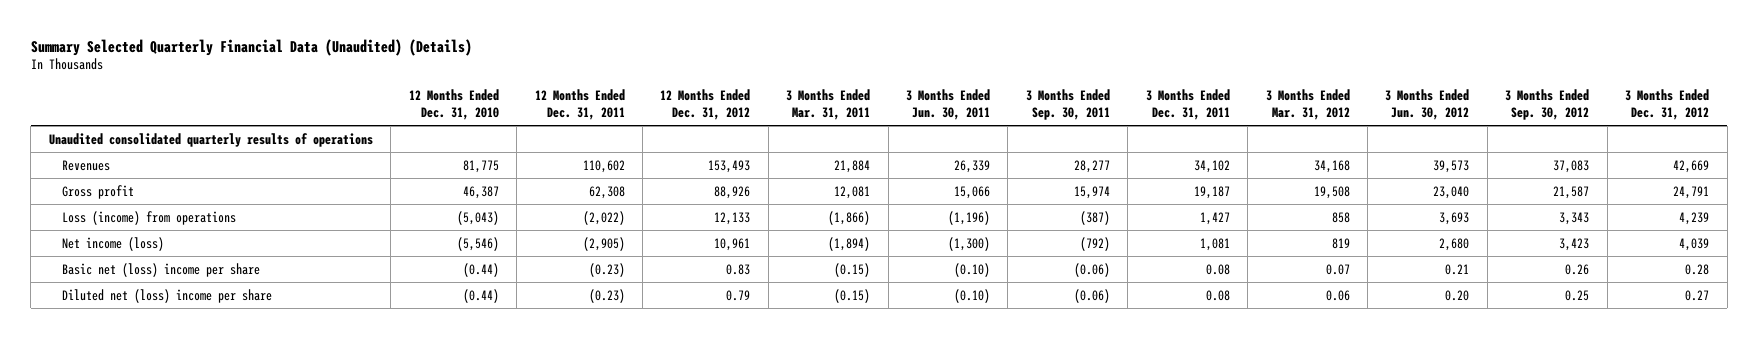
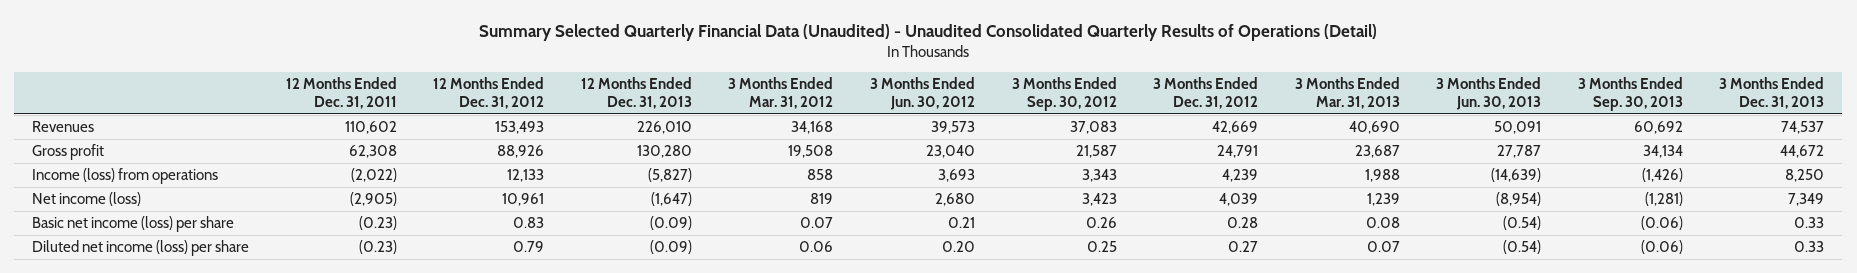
[30,38,472,56] Summary Selected Quarterly Financial Data (Unaudited) (Details) -> [479,24,1378,42] Summary Selected Quarterly Financial Data (Unaudited) - Unaudited Consolidated Quarterly Results of Operations (Detail)
[408,89,499,120] 12 Months Ended Dec. 31, 2010 -> none
[786,89,871,120] 3 Months Ended Mar. 31, 2011 -> none
[906,89,991,120] 3 Months Ended Jun. 30, 2011 -> none
[1025,89,1110,120] 3 Months Ended Sep. 30, 2011 -> none
[1145,89,1230,120] 3 Months Ended Dec. 31, 2011 -> none
none -> [580,77,692,110] 12 Months Ended Dec. 31, 2013
none -> [1294,77,1400,110] 3 Months Ended Mar. 31, 2013
none -> [1436,77,1542,111] 3 Months Ended Jun. 30, 2013
none -> [1577,77,1683,112] 3 Months Ended Sep. 30, 2013
none -> [1719,77,1825,110] 3 Months Ended Dec. 31, 2013
[48,132,373,147] Unaudited consolidated quarterly results of operations -> none
[61,210,236,225] Loss (income) from operations -> [32,168,219,185] Income (loss) from operations
[61,262,260,277] Basic net (loss) income per share -> [32,216,235,233] Basic net income (loss) per share
[61,288,272,303] Diluted net (loss) income per share -> [32,240,250,257] Diluted net income (loss) per share

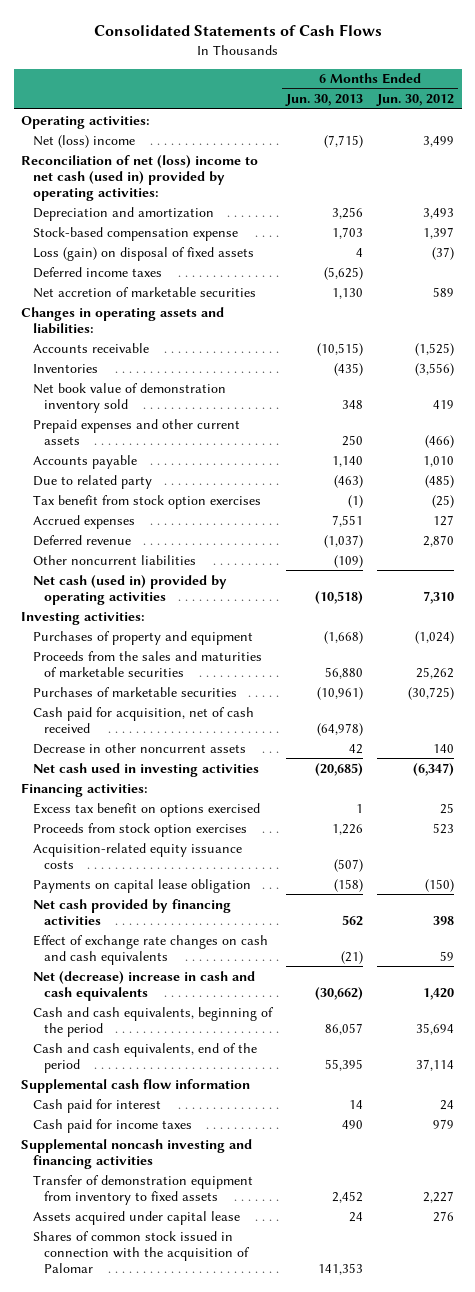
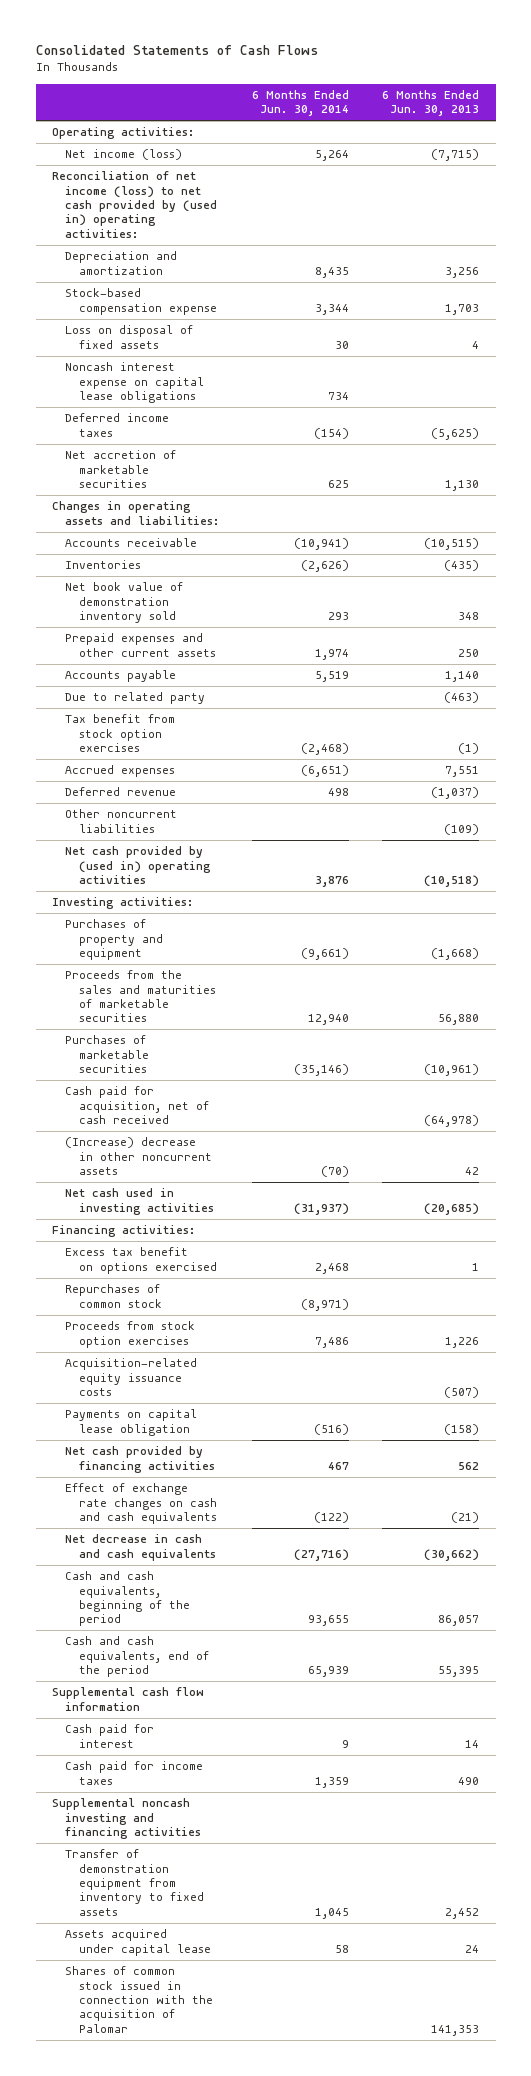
[376,94,455,107] Jun. 30, 2012 -> none
none -> [252,90,350,117] 6 Months Ended Jun. 30, 2014
[32,134,135,148] Net (loss) income -> [65,149,183,161] Net income (loss)
[21,154,259,201] Reconciliation of net (loss) income to net cash (used in) provided by operating activities: -> [52,171,218,238] Reconciliation of net income (loss) to net cash provided by (used in) operating activities:
[32,246,254,261] Loss (gain) on disposal of fixed assets -> [65,325,194,349] Loss on disposal of fixed assets
none -> [65,362,204,404] Noncash interest expense on capital lease obligations
[32,574,227,605] Net cash (used in) provided by operating activities -> [65,846,211,885] Net cash provided by (used in) operating activities
[32,742,246,754] Decrease in other noncurrent assets -> [65,1137,212,1176] (Increase) decrease in other noncurrent assets
none -> [65,1284,162,1308] Repurchases of common stock
[32,970,255,1001] Net (decrease) increase in cash and cash equivalents -> [65,1534,216,1561] Net decrease in cash and cash equivalents

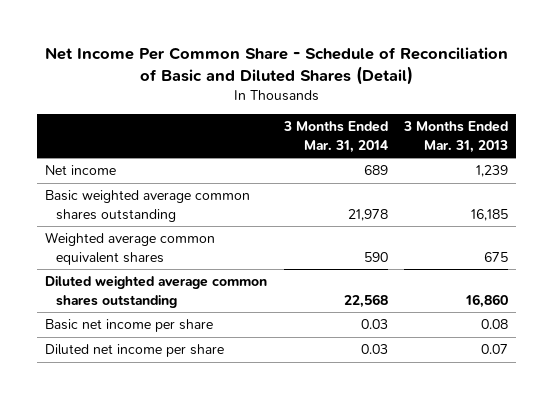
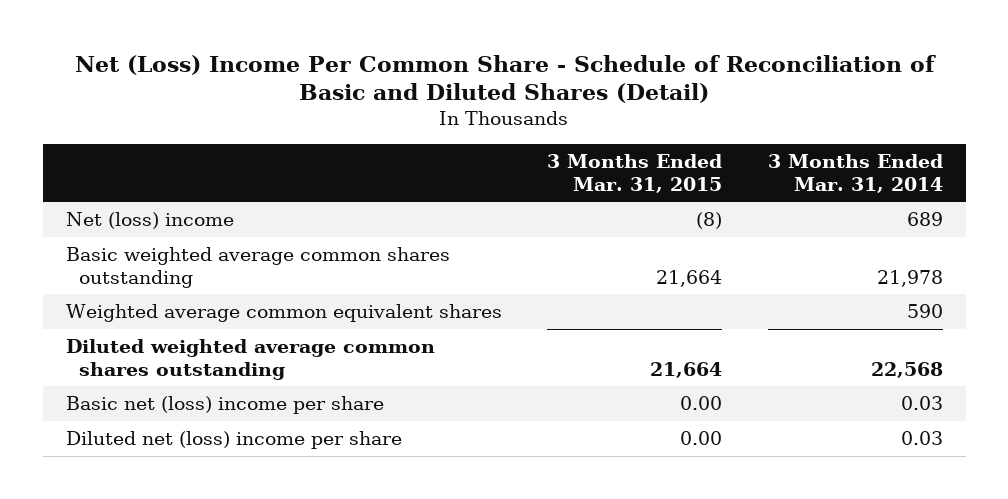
[44,46,508,85] Net Income Per Common Share - Schedule of Reconciliation of Basic and Diluted Shares (Detail) -> [75,54,937,104] Net (Loss) Income Per Common Share - Schedule of Reconciliation of Basic and Diluted Shares (Detail)
[403,121,509,153] 3 Months Ended Mar. 31, 2013 -> none
none -> [547,153,723,193] 3 Months Ended Mar. 31, 2015
[44,165,116,176] Net income -> [65,212,234,230] Net (loss) income
[44,319,213,333] Basic net income per share -> [65,396,384,415] Basic net (loss) income per share
[44,344,224,358] Diluted net income per share -> [65,431,402,450] Diluted net (loss) income per share

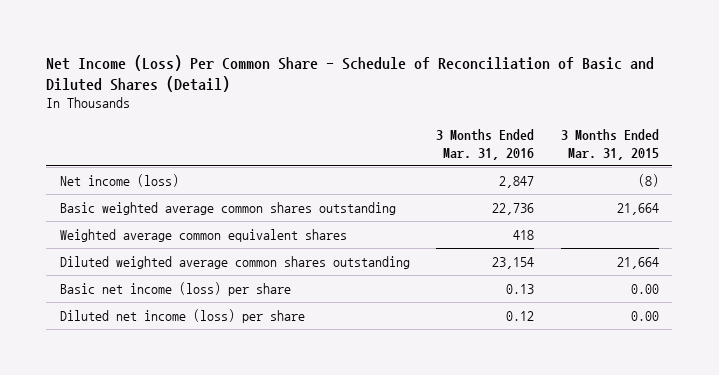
[75,54,937,104] Net (Loss) Income Per Common Share - Schedule of Reconciliation of Basic and Diluted Shares (Detail) -> [46,54,655,92] Net Income (Loss) Per Common Share - Schedule of Reconciliation of Basic and Diluted Shares (Detail)
[767,153,943,193] 3 Months Ended Mar. 31, 2014 -> none
none -> [436,129,535,160] 3 Months Ended Mar. 31, 2016
[65,212,234,230] Net (loss) income -> [59,174,179,188] Net income (loss)
[65,396,384,415] Basic net (loss) income per share -> [59,282,291,297] Basic net income (loss) per share
[65,431,402,450] Diluted net (loss) income per share -> [59,309,305,324] Diluted net income (loss) per share

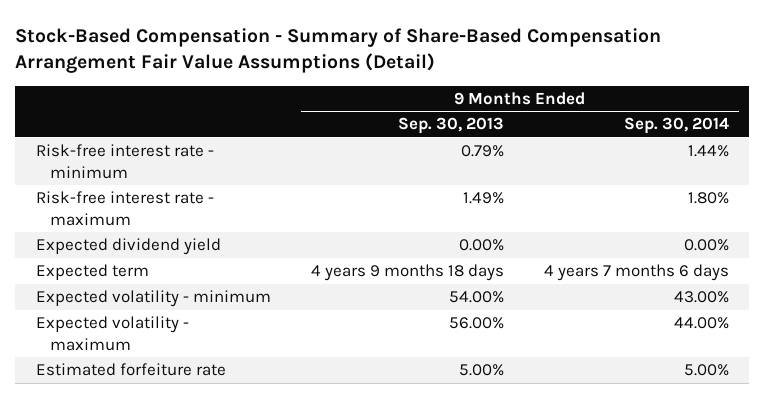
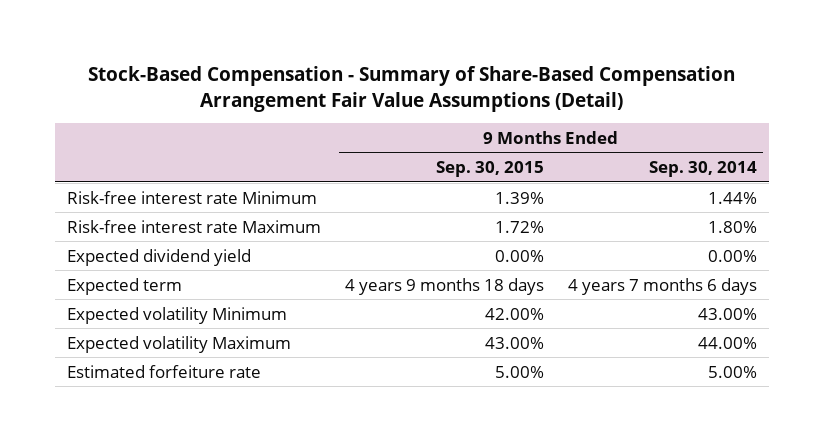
[397,117,504,135] Sep. 30, 2013 -> none
none -> [435,161,544,178] Sep. 30, 2015
[35,144,214,179] Risk-free interest rate - minimum -> [66,190,317,204] Risk-free interest rate Minimum
[35,191,214,226] Risk-free interest rate - maximum -> [66,219,321,233] Risk-free interest rate Maximum
[35,290,271,308] Expected volatility - minimum -> [66,306,287,324] Expected volatility Minimum
[35,316,189,351] Expected volatility - maximum -> [66,335,291,353] Expected volatility Maximum

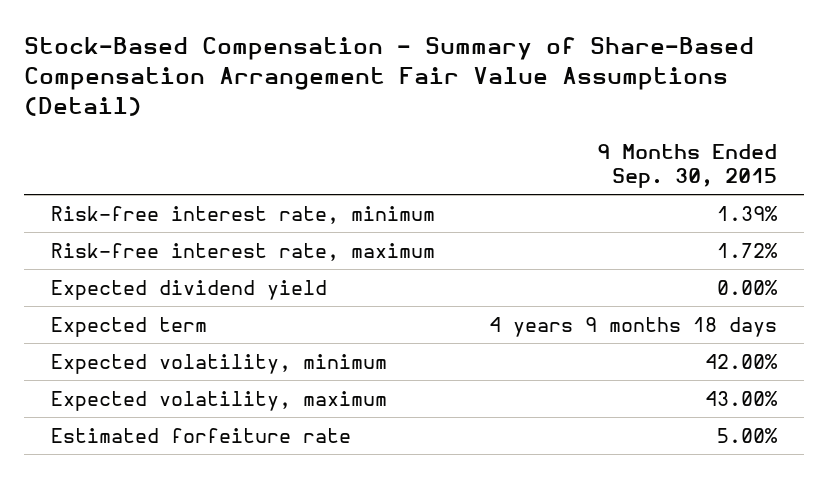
[649,161,758,178] Sep. 30, 2014 -> none
[66,190,317,204] Risk-free interest rate Minimum -> [50,205,435,224] Risk-free interest rate, minimum
[66,219,321,233] Risk-free interest rate Maximum -> [50,242,435,261] Risk-free interest rate, maximum
[66,306,287,324] Expected volatility Minimum -> [50,353,387,374] Expected volatility, minimum
[66,335,291,353] Expected volatility Maximum -> [50,390,387,411] Expected volatility, maximum

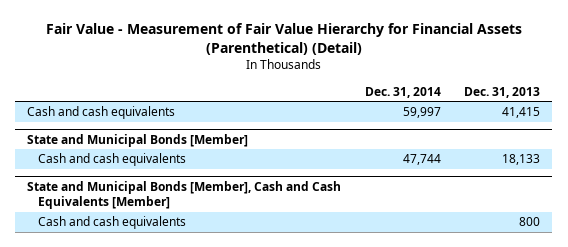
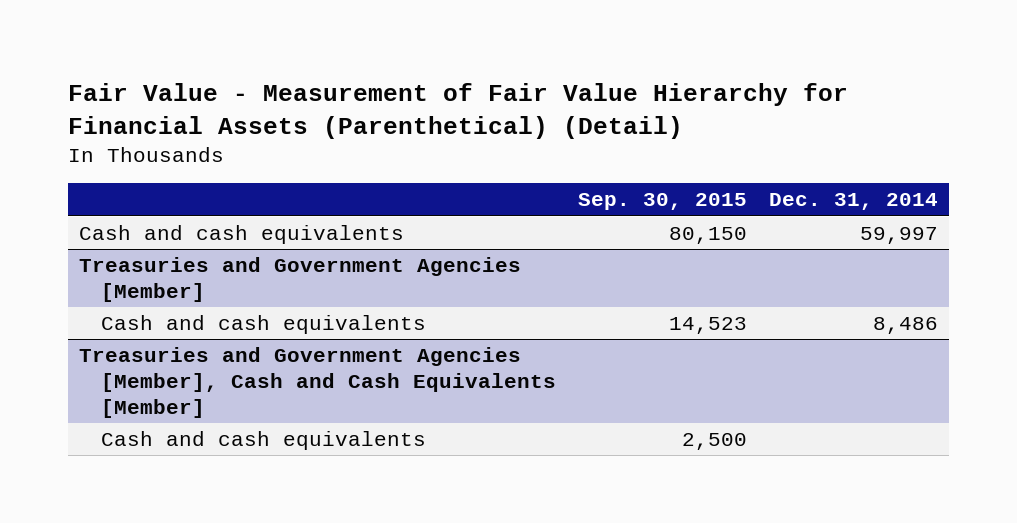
[464,86,541,98] Dec. 31, 2013 -> none
none -> [577,193,747,211] Sep. 30, 2015
[27,133,249,147] State and Municipal Bonds [Member] -> none
[27,180,342,210] State and Municipal Bonds [Member], Cash and Cash Equivalents [Member] -> none
none -> [78,257,521,302] Treasuries and Government Agencies [Member]
[402,154,441,166] 47,744 -> [872,317,938,335] 8,486
none -> [78,347,556,418] Treasuries and Government Agencies [Member], Cash and Cash Equivalents [Member]

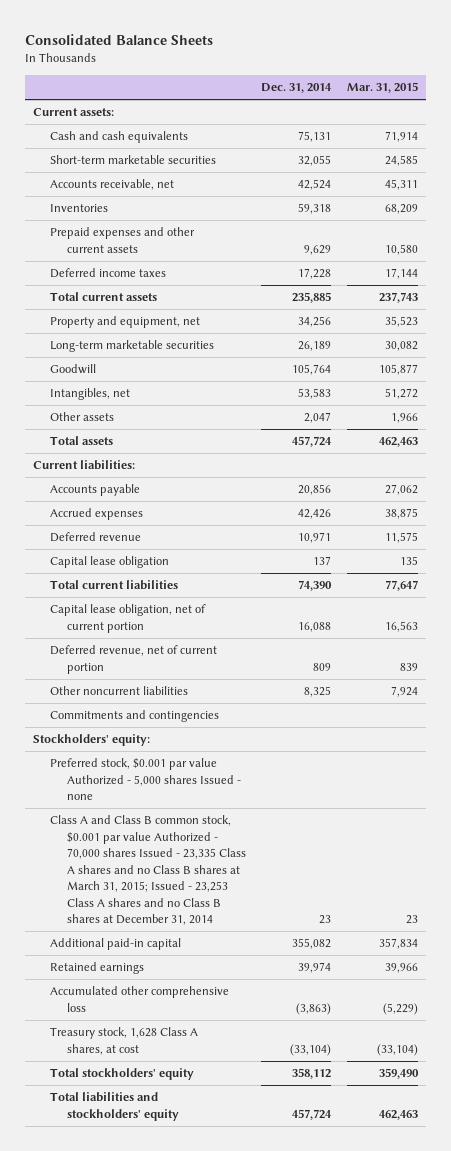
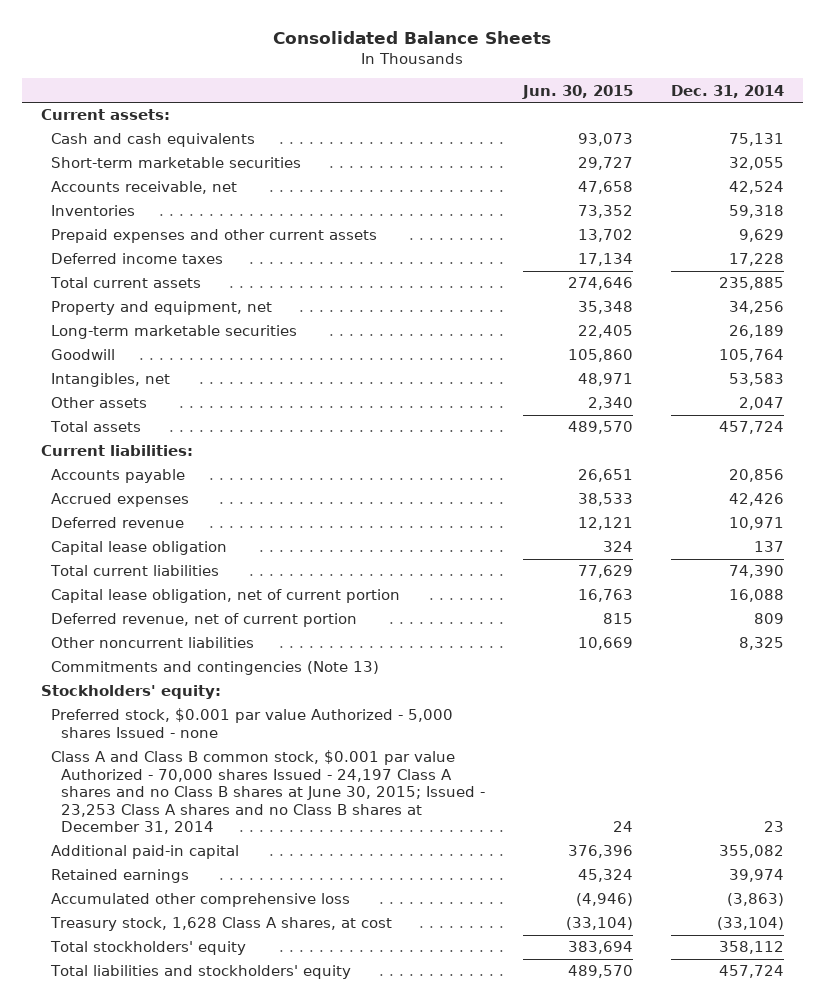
[346,82,418,94] Mar. 31, 2015 -> none
none -> [522,84,634,99] Jun. 30, 2015
[49,710,219,723] Commitments and contingencies -> [51,661,380,676] Commitments and contingencies (Note 13)
[49,815,246,926] Class A and Class B common stock, $0.001 par value Authorized - 70,000 shares Issued - 23,335 Class A shares and no Class B shares at March 31, 2015; Issued - 23,253 Class A shares and no Class B shares at December 31, 2014 -> [51,750,486,835] Class A and Class B common stock, $0.001 par value Authorized - 70,000 shares Issued - 24,197 Class A shares and no Class B shares at June 30, 2015; Issued - 23,253 Class A shares and no Class B shares at December 31, 2014

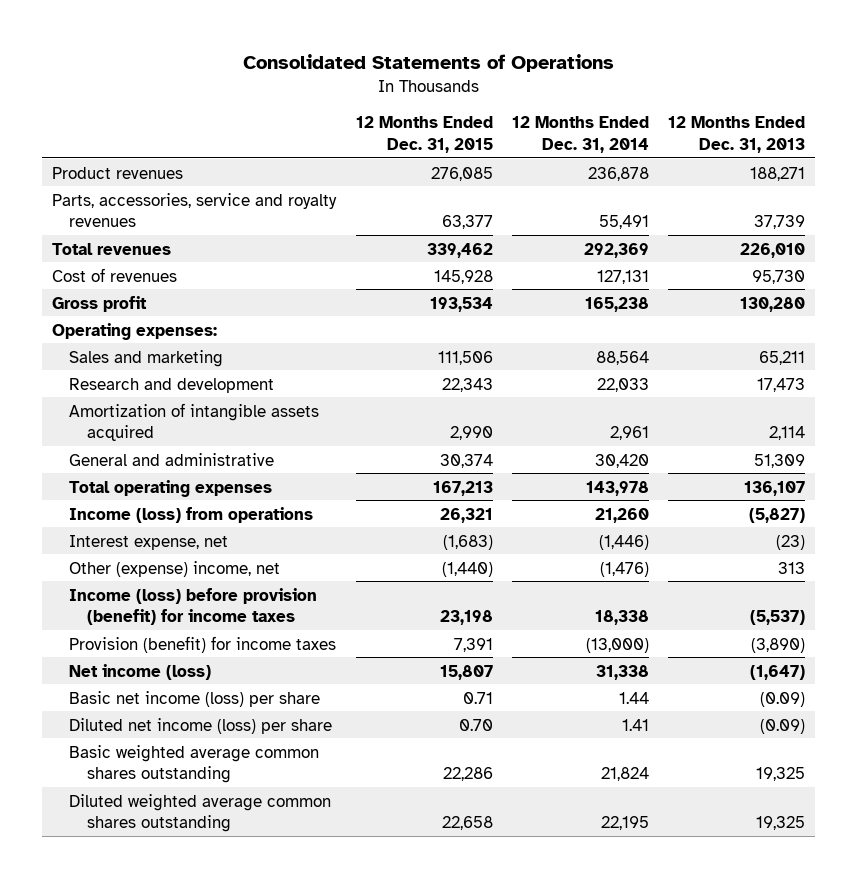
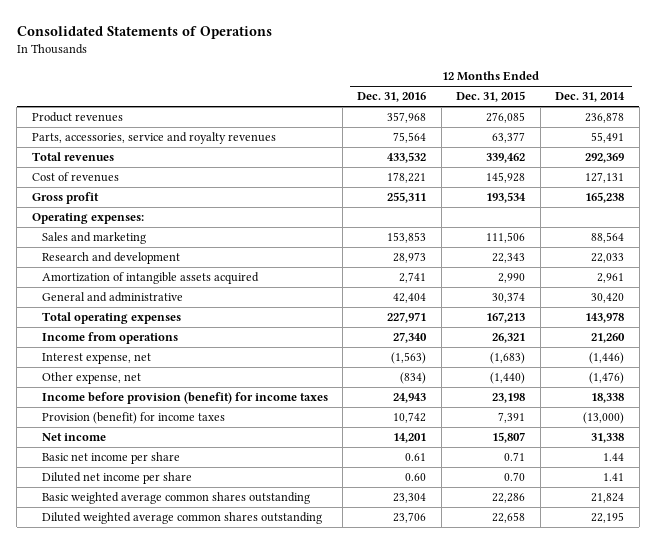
[668,116,806,153] 12 Months Ended Dec. 31, 2013 -> none
none -> [357,92,427,103] Dec. 31, 2016
[69,506,314,523] Income (loss) from operations -> [41,332,178,345] Income from operations
[69,560,281,577] Other (expense) income, net -> [41,372,141,385] Other expense, net
[69,587,318,626] Income (loss) before provision (benefit) for income taxes -> [41,392,328,405] Income before provision (benefit) for income taxes
[69,663,212,680] Net income (loss) -> [41,433,106,442] Net income
[69,690,321,707] Basic net income (loss) per share -> [41,452,180,465] Basic net income per share
[69,717,333,734] Diluted net income (loss) per share -> [41,472,192,485] Diluted net income per share

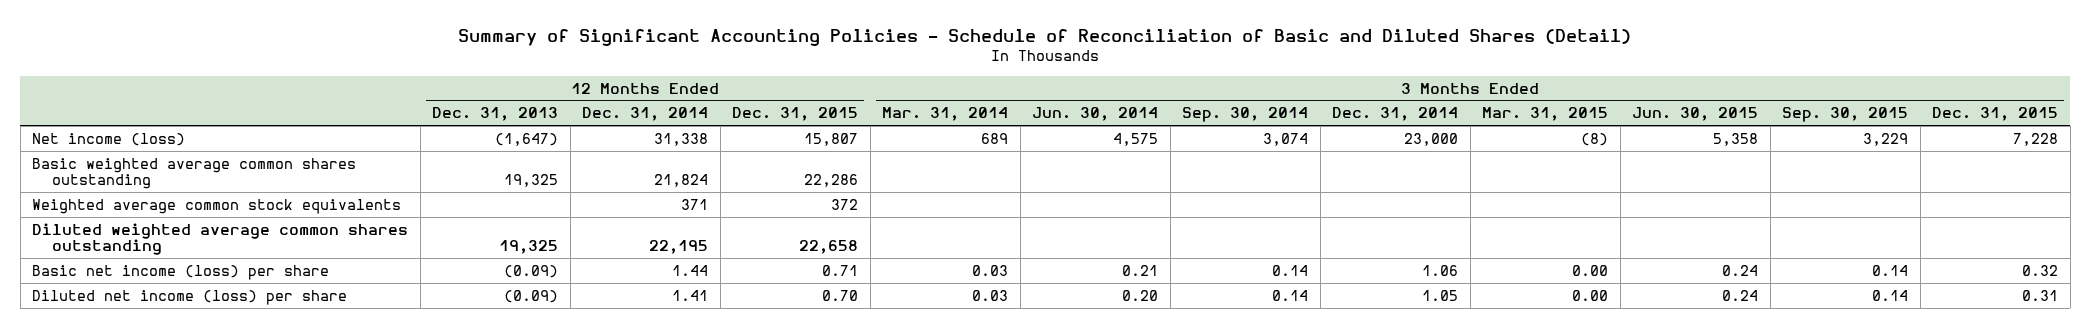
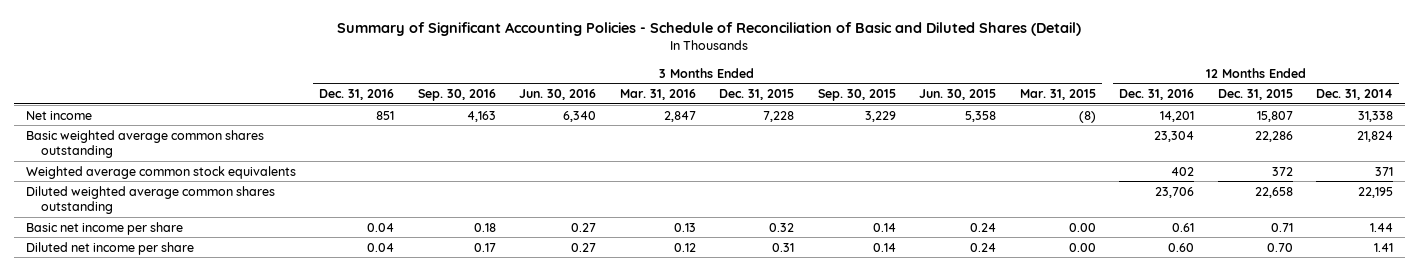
[432,107,559,122] Dec. 31, 2013 -> none
[882,107,1009,122] Mar. 31, 2014 -> none
[1032,107,1159,122] Jun. 30, 2014 -> none
[1182,107,1309,123] Sep. 30, 2014 -> none
[1332,107,1459,122] Dec. 31, 2014 -> none
none -> [319,88,395,100] Dec. 31, 2016
none -> [417,88,496,101] Sep. 30, 2016
none -> [519,88,597,100] Jun. 30, 2016
none -> [619,88,696,100] Mar. 31, 2016
none -> [1119,88,1195,100] Dec. 31, 2016
[32,132,186,146] Net income (loss) -> [25,110,92,120] Net income
[32,264,330,280] Basic net income (loss) per share -> [25,221,183,235] Basic net income per share
[32,289,348,305] Diluted net income (loss) per share -> [25,241,194,255] Diluted net income per share

